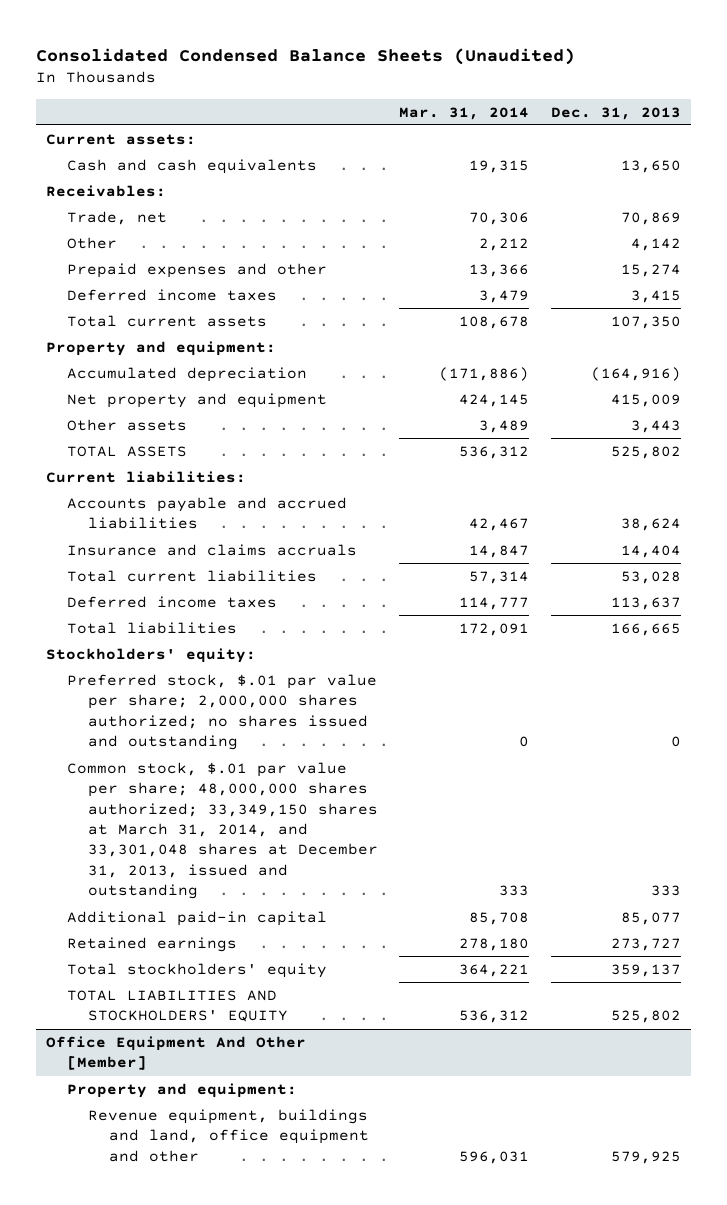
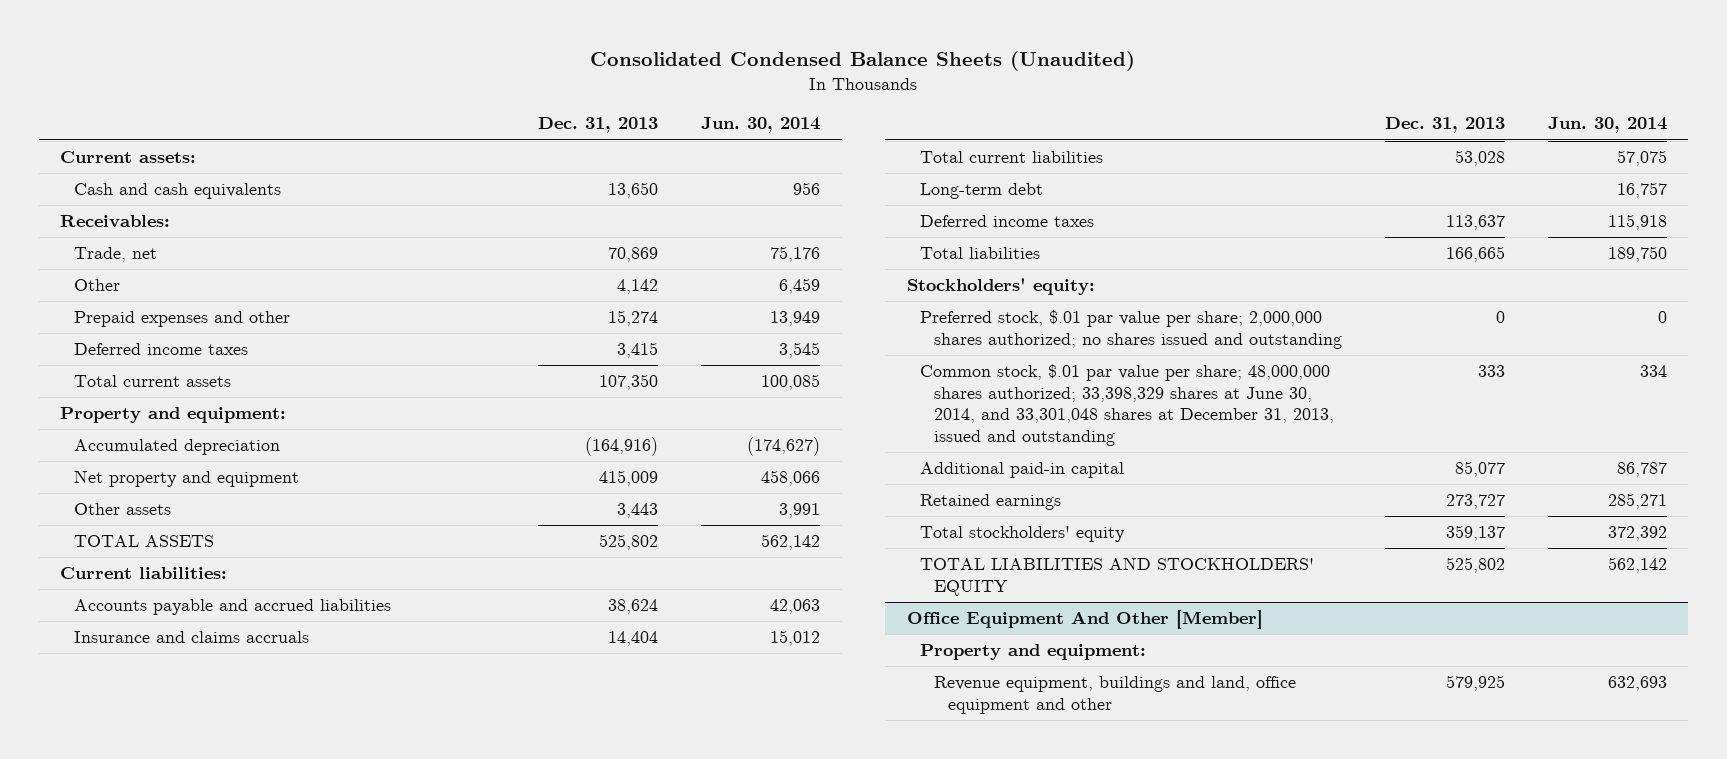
[399,106,530,120] Mar. 31, 2014 -> none
none -> [701,117,821,134] Jun. 30, 2014
none -> [920,183,1044,200] Long-term debt
[67,761,379,900] Common stock, $.01 par value per share; 48,000,000 shares authorized; 33,349,150 shares at March 31, 2014, and 33,301,048 shares at December 31, 2013, issued and outstanding -> [920,364,1335,446] Common stock, $.01 par value per share; 48,000,000 shares authorized; 33,398,329 shares at June 30, 2014, and 33,301,048 shares at December 31, 2013, issued and outstanding

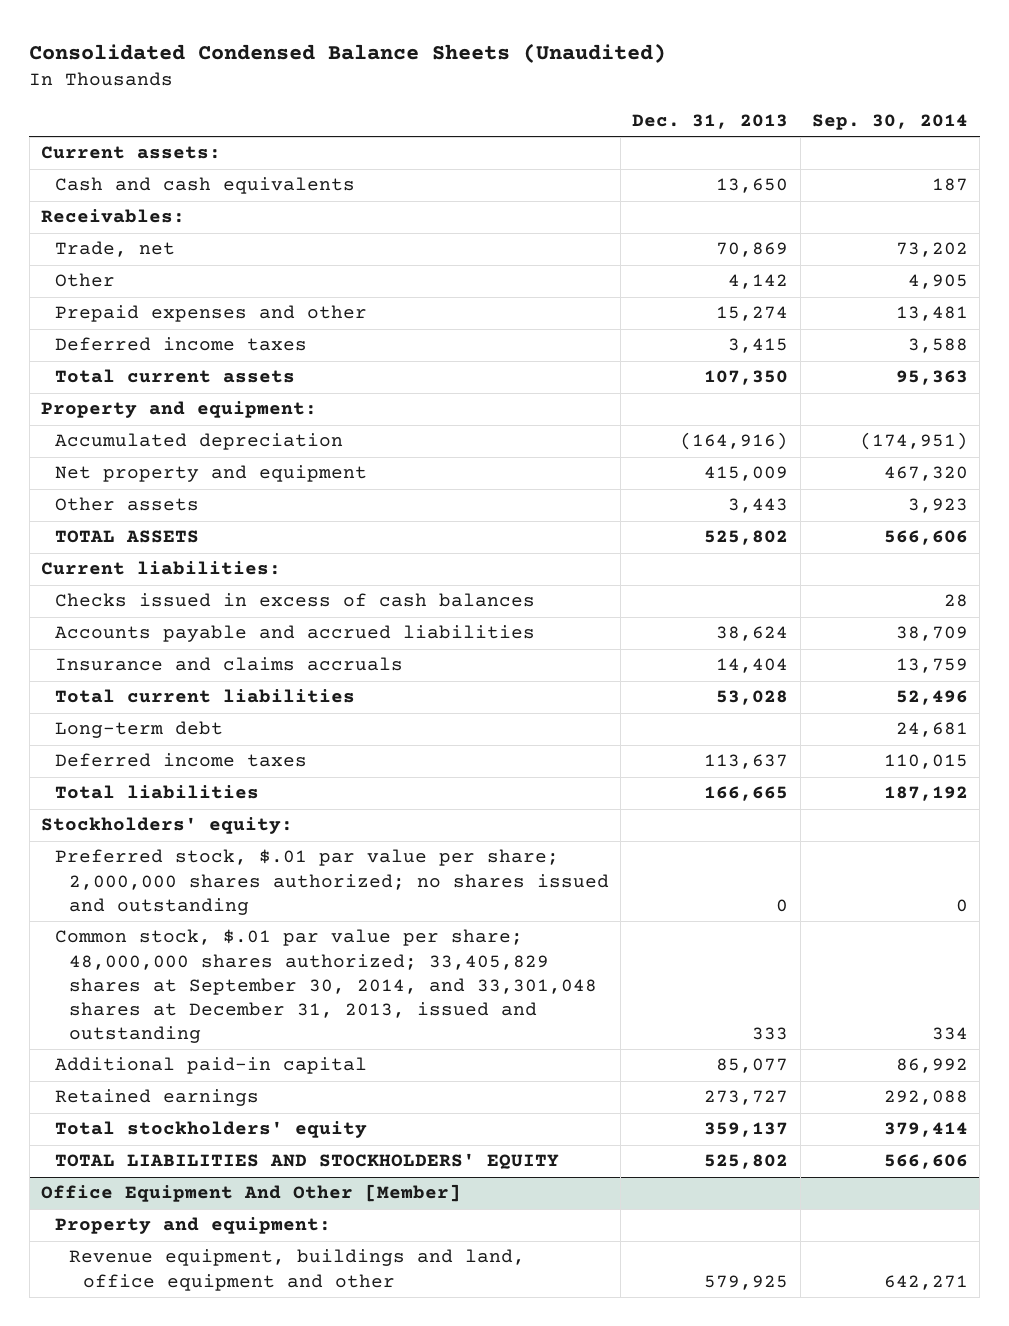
[701,117,821,134] Jun. 30, 2014 -> none
none -> [811,113,968,130] Sep. 30, 2014
none -> [54,593,535,608] Checks issued in excess of cash balances
[920,364,1335,446] Common stock, $.01 par value per share; 48,000,000 shares authorized; 33,398,329 shares at June 30, 2014, and 33,301,048 shares at December 31, 2013, issued and outstanding -> [54,929,597,1044] Common stock, $.01 par value per share; 48,000,000 shares authorized; 33,405,829 shares at September 30, 2014, and 33,301,048 shares at December 31, 2013, issued and outstanding

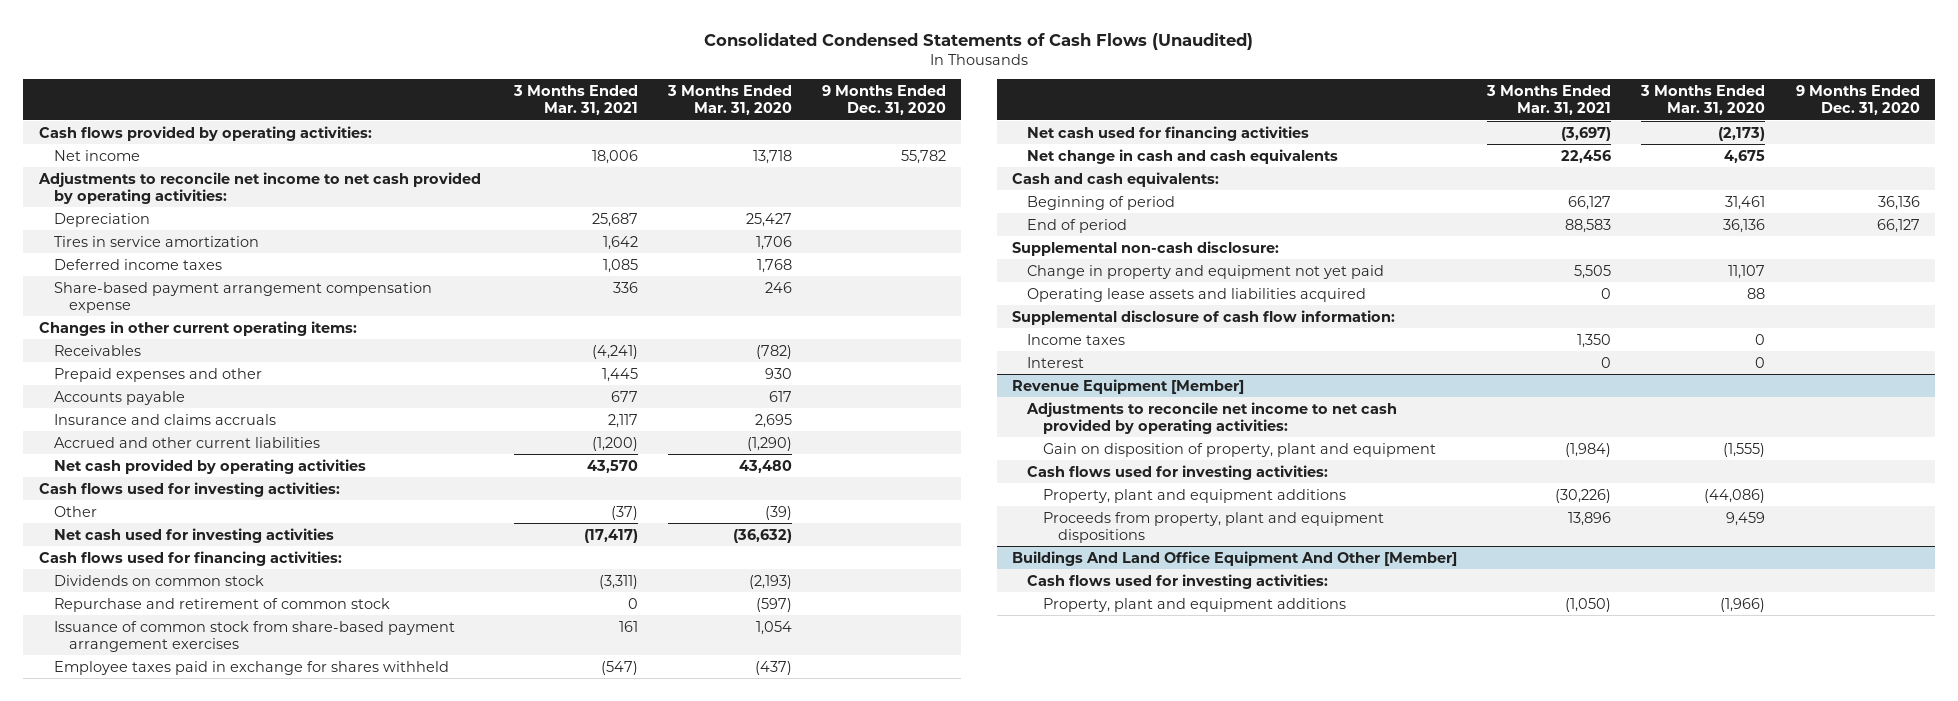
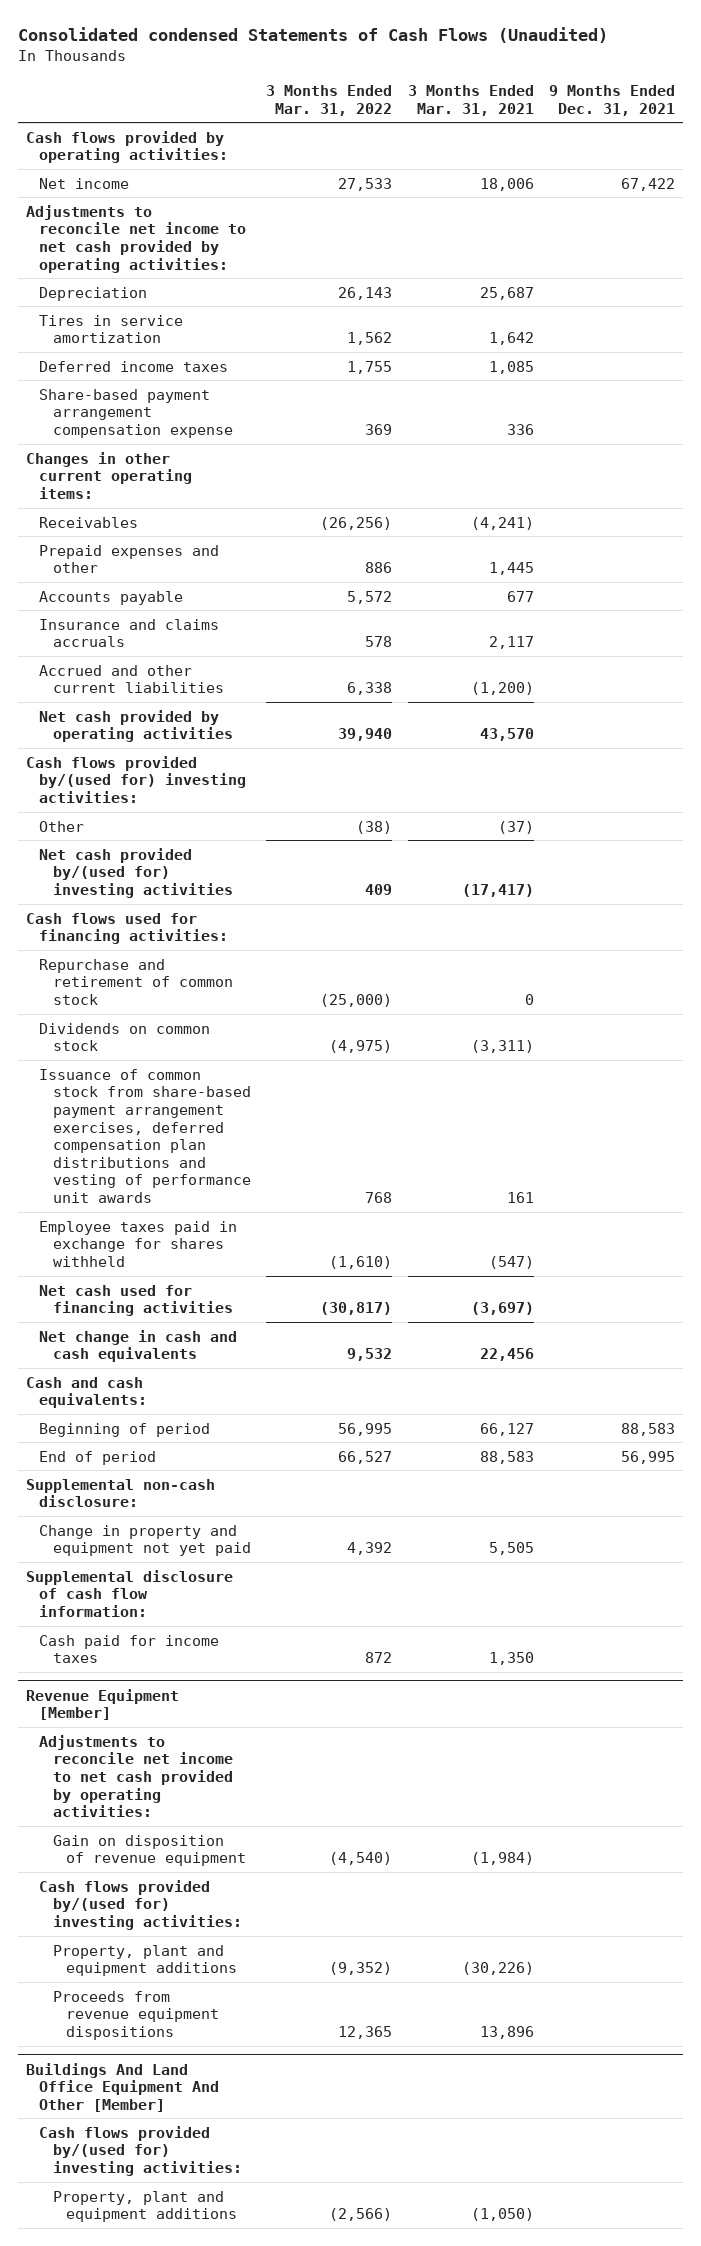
[704,32,1254,50] Consolidated Condensed Statements of Cash Flows (Unaudited) -> [17,27,608,44] Consolidated condensed Statements of Cash Flows (Unaudited)
[666,84,792,116] 3 Months Ended Mar. 31, 2020 -> none
[822,84,947,116] 9 Months Ended Dec. 31, 2020 -> none
none -> [266,85,393,116] 3 Months Ended Mar. 31, 2022
none -> [549,85,676,116] 9 Months Ended Dec. 31, 2021
[38,481,340,497] Cash flows used for investing activities: -> [25,755,247,803] Cash flows provided by/(used for) investing activities:
[53,527,334,543] Net cash used for investing activities -> [39,847,233,898] Net cash provided by/(used for) investing activities
[53,574,264,586] Dividends on common stock -> [39,1022,211,1052] Dividends on common stock
[53,620,455,652] Issuance of common stock from share-based payment arrangement exercises -> [39,1068,251,1204] Issuance of common stock from share-based payment arrangement exercises, deferred compensation plan distributions and vesting of performance unit awards
[1027,287,1367,302] Operating lease assets and liabilities acquired -> none
[1027,356,1085,368] Interest -> none
[1027,333,1126,345] Income taxes -> [39,1634,220,1664] Cash paid for income taxes
[1042,442,1436,457] Gain on disposition of property, plant and equipment -> [52,1834,247,1867] Gain on disposition of revenue equipment
[1027,464,1329,480] Cash flows used for investing activities: -> [39,1879,242,1930] Cash flows provided by/(used for) investing activities:
[1042,511,1384,543] Proceeds from property, plant and equipment dispositions -> [52,1990,220,2040] Proceeds from revenue equipment dispositions
[1027,573,1329,589] Cash flows used for investing activities: -> [39,2125,242,2176] Cash flows provided by/(used for) investing activities:

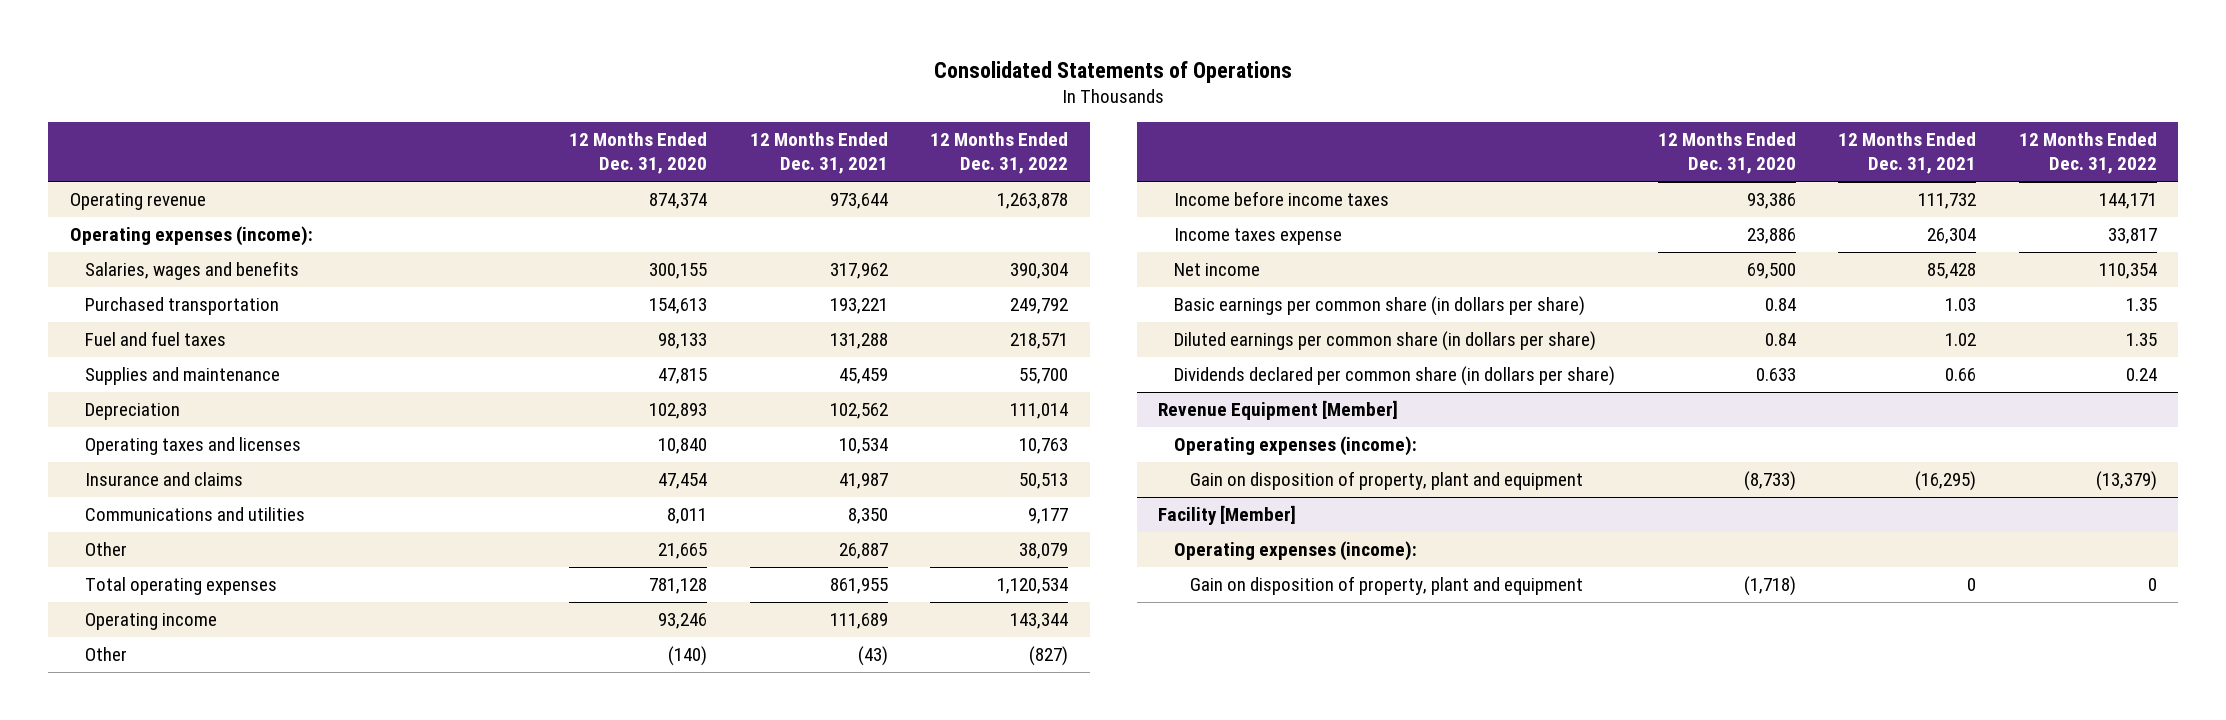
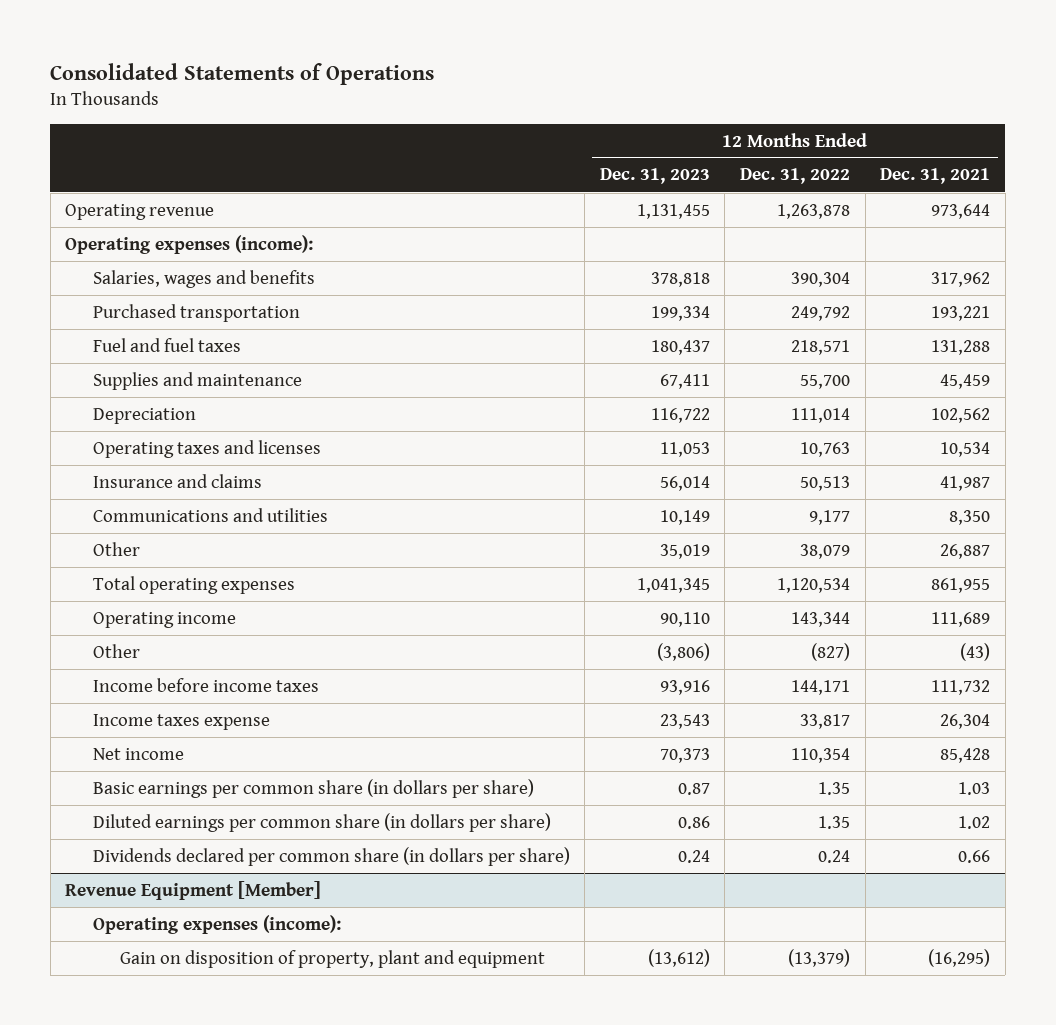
[569,132,708,175] 12 Months Ended Dec. 31, 2020 -> none
none -> [599,168,710,185] Dec. 31, 2023
[1158,505,1297,526] Facility [Member] -> none
[1174,541,1418,562] Operating expenses (income): -> none
[1189,576,1583,596] Gain on disposition of property, plant and equipment -> none

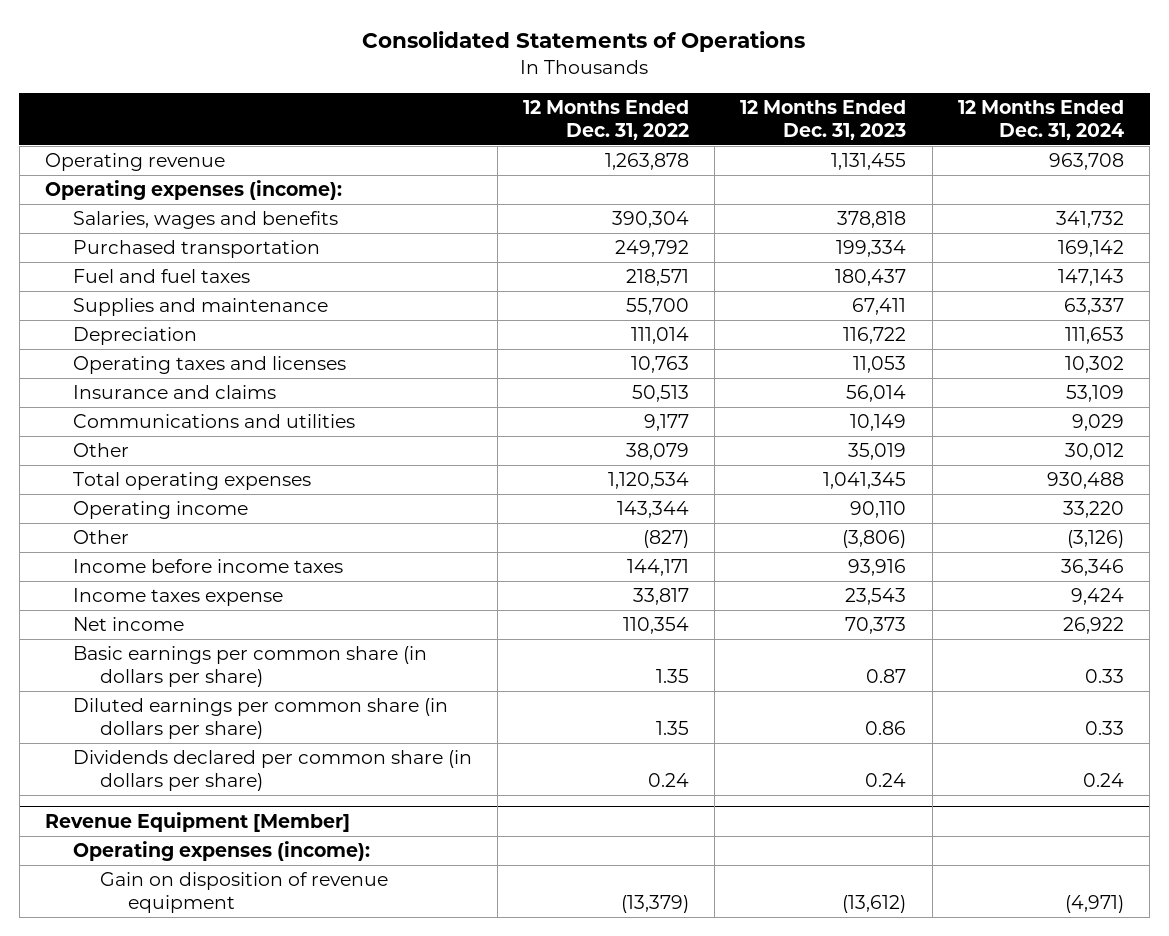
[880,168,991,185] Dec. 31, 2021 -> none
none -> [957,99,1124,140] 12 Months Ended Dec. 31, 2024
[119,949,545,968] Gain on disposition of property, plant and equipment -> [100,872,389,913] Gain on disposition of revenue equipment

